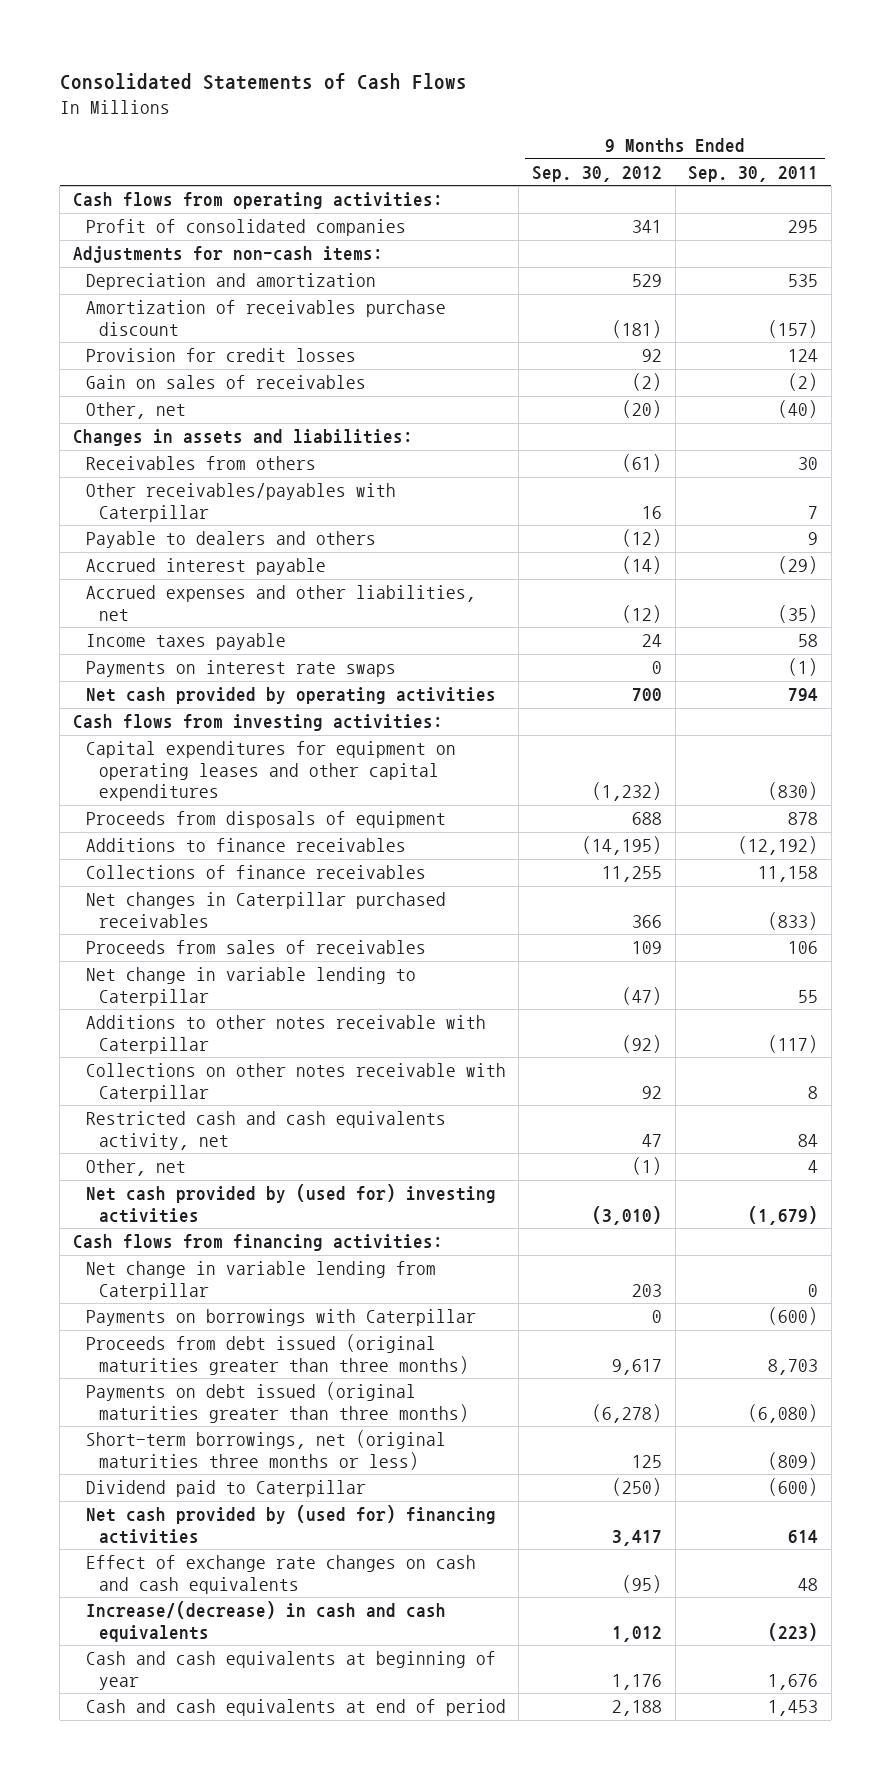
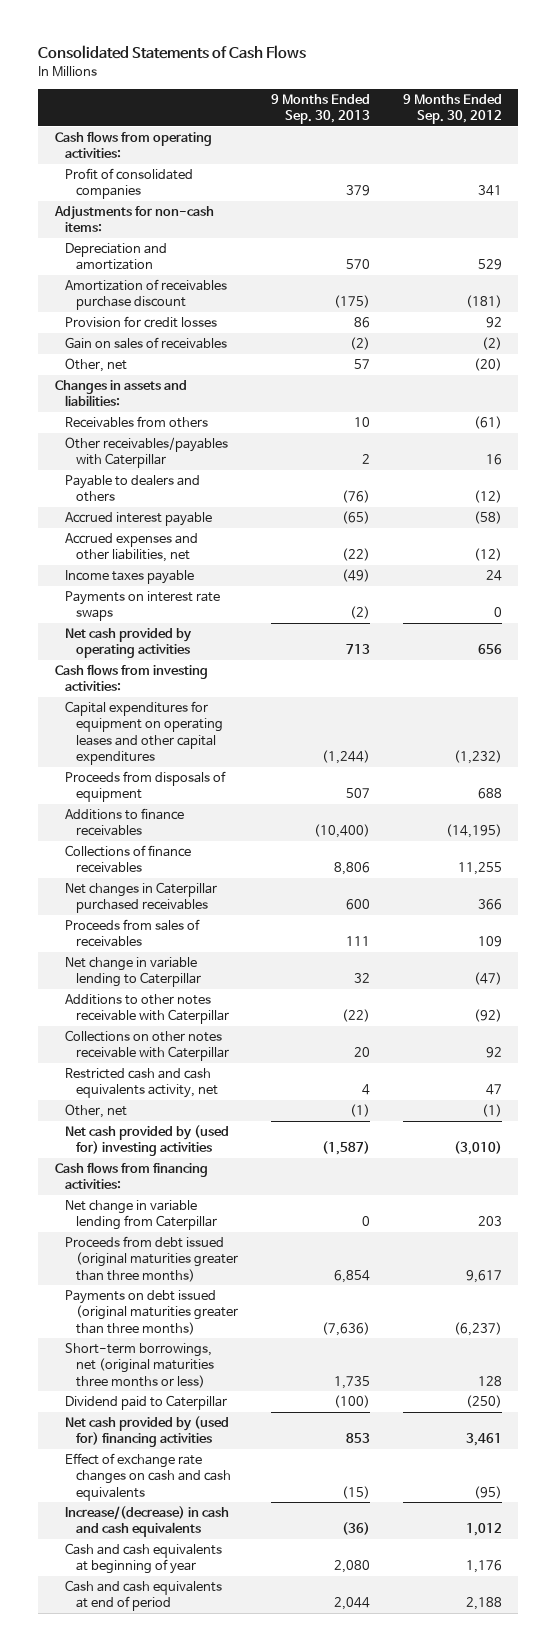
[688,165,819,182] Sep. 30, 2011 -> none
none -> [270,93,370,125] 9 Months Ended Sep. 30, 2013
[622,556,663,575] (14) -> [473,510,502,524] (58)
[632,688,663,702] 700 -> [477,644,502,655] 656
[85,1309,476,1327] Payments on borrowings with Caterpillar -> none
[592,1403,663,1423] (6,278) -> [453,1321,502,1336] (6,237)
[632,1454,663,1468] 125 -> [477,1375,502,1386] 128
[612,1529,663,1546] 3,417 -> [465,1433,502,1447] 3,461

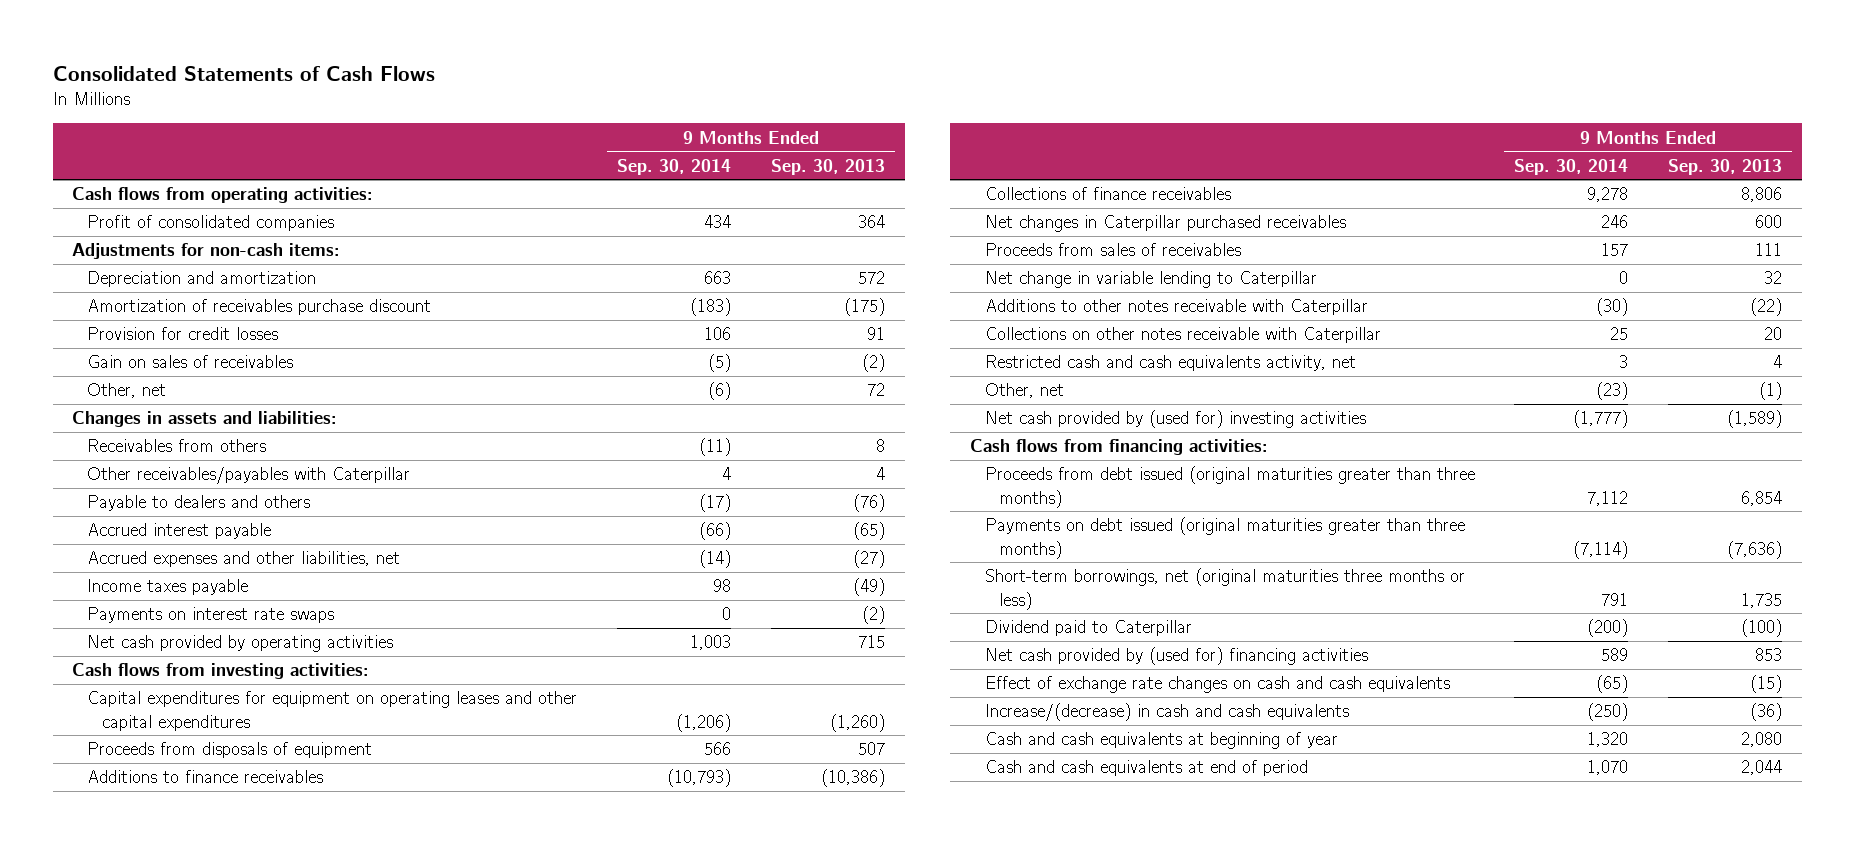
[402,93,502,125] 9 Months Ended Sep. 30, 2012 -> none
none -> [616,158,731,175] Sep. 30, 2014
[345,185,370,197] 379 -> [857,215,885,229] 364
[345,259,370,270] 570 -> [857,271,885,285] 572
[353,316,370,328] 86 -> [866,327,885,341] 91
[353,358,370,369] 57 -> [866,383,885,397] 72
[353,416,370,427] 10 -> [875,439,885,453] 8
[361,454,370,465] 2 -> [875,467,885,481] 4
[341,548,370,562] (22) -> [852,550,885,569] (27)
[345,644,370,655] 713 -> [857,635,885,649] 715
[321,750,370,765] (1,244) -> [829,713,885,732] (1,260)
[313,824,370,839] (10,400) -> [820,769,885,788] (10,386)
[321,1141,370,1156] (1,587) -> [1727,410,1783,429] (1,589)
[65,1199,217,1231] Net change in variable lending from Caterpillar -> none

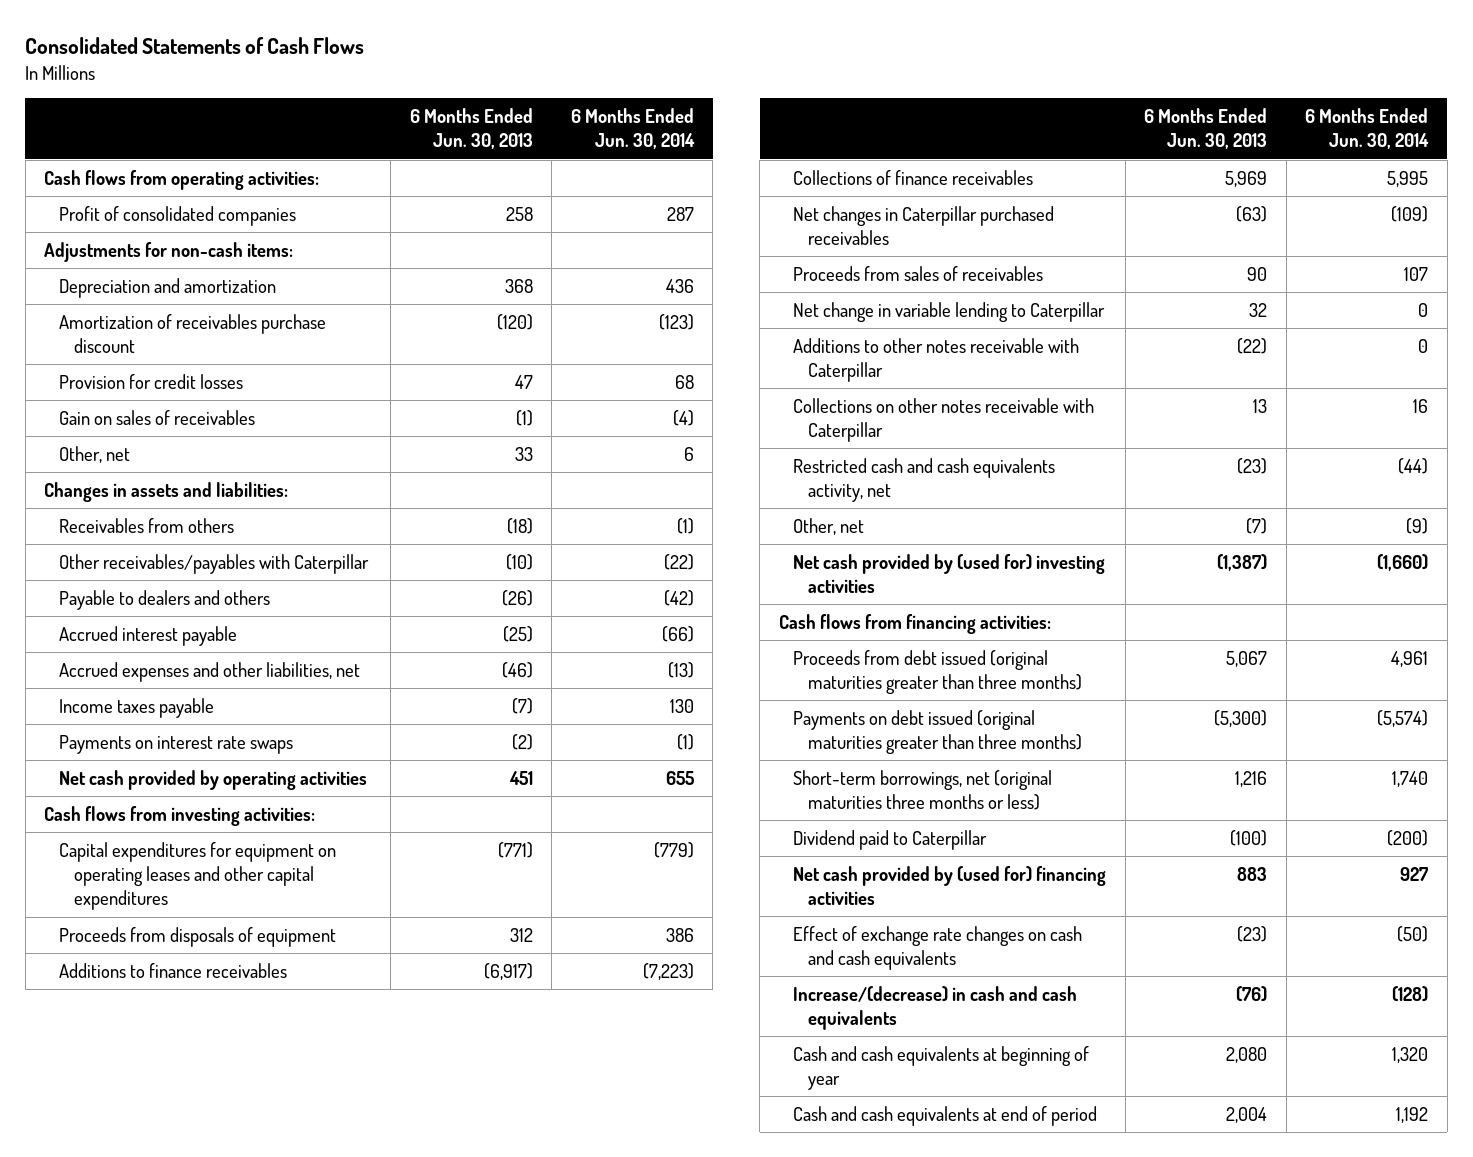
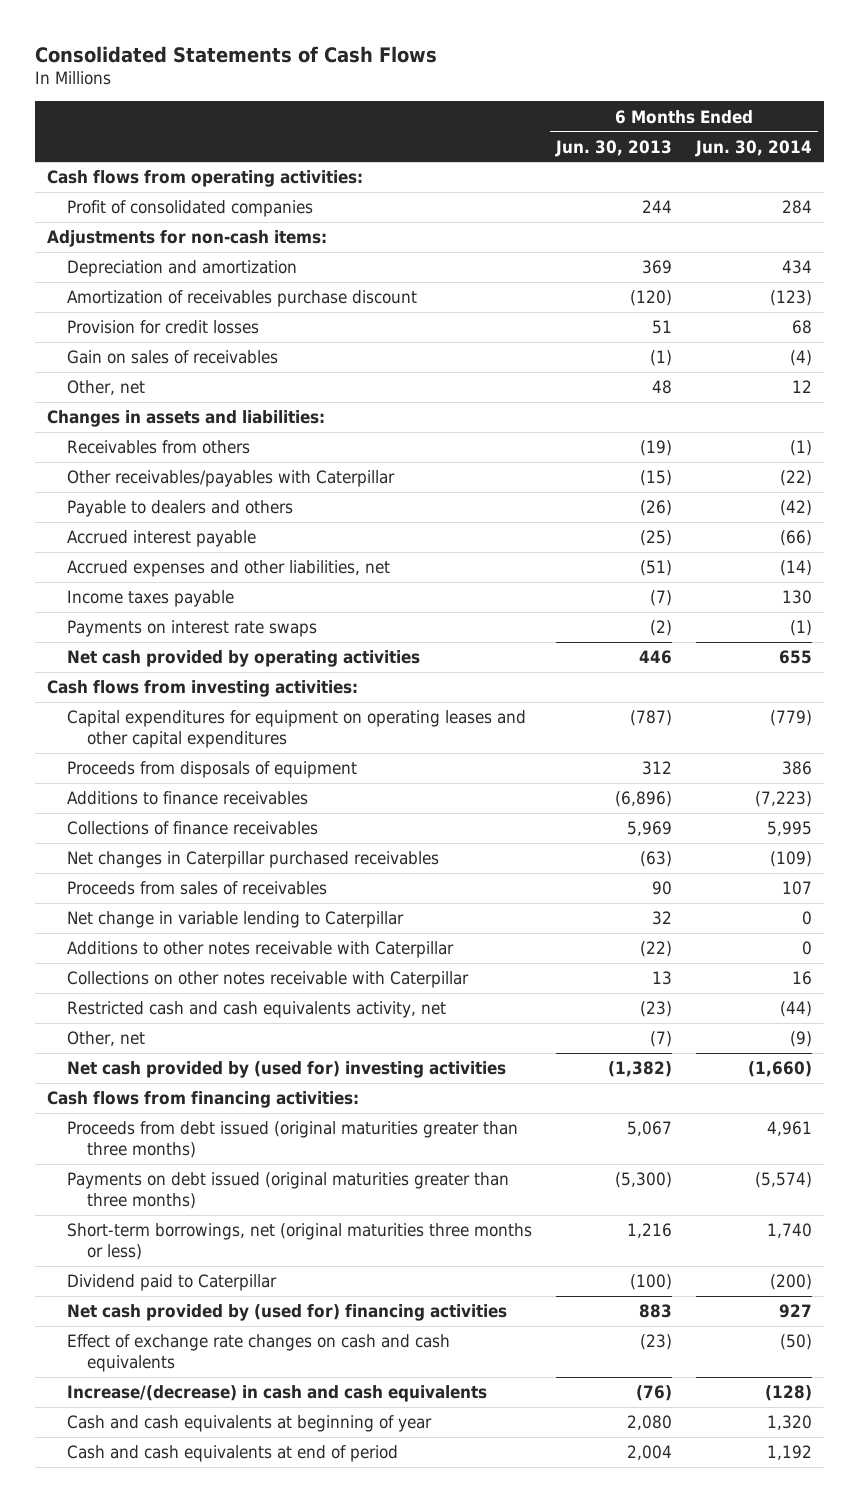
[505,206,533,221] 258 -> [641,200,672,214] 244
[666,206,694,221] 287 -> [781,200,812,215] 284
[504,278,533,293] 368 -> [641,260,672,275] 369
[665,278,694,293] 436 -> [781,260,812,275] 434
[514,374,533,389] 47 -> [651,320,672,335] 51
[514,446,533,461] 33 -> [651,380,672,395] 48
[683,446,694,461] 6 -> [791,380,812,394] 12
[506,517,533,534] (18) -> [639,440,672,457] (19)
[505,553,533,570] (10) -> [639,470,672,487] (15)
[501,661,533,678] (46) -> [639,560,672,577] (51)
[667,661,694,678] (13) -> [779,560,812,577] (14)
[508,770,533,785] 451 -> [638,650,672,665] 446
[497,841,533,858] (771) -> [629,710,672,727] (787)
[483,962,533,980] (6,917) -> [614,791,672,808] (6,896)
[1217,553,1268,571] (1,387) -> [607,1061,672,1078] (1,382)

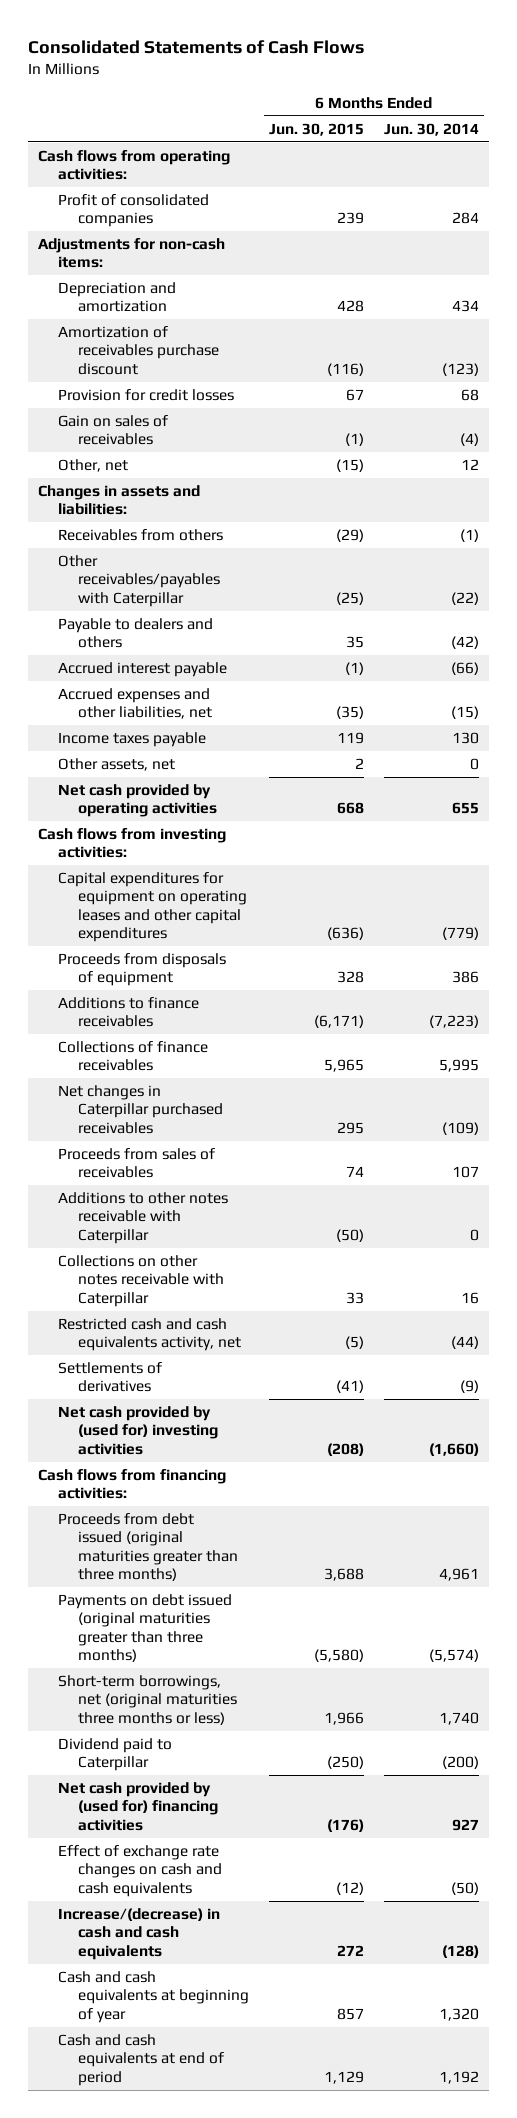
[554,139,672,157] Jun. 30, 2013 -> none
none -> [268,122,364,136] Jun. 30, 2015
[779,560,812,577] (14) -> [450,706,479,720] (15)
[67,620,318,638] Payments on interest rate swaps -> none
none -> [58,758,176,772] Other assets, net
[67,911,405,929] Net change in variable lending to Caterpillar -> none
[67,1031,146,1047] Other, net -> none
none -> [58,1362,163,1393] Settlements of derivatives

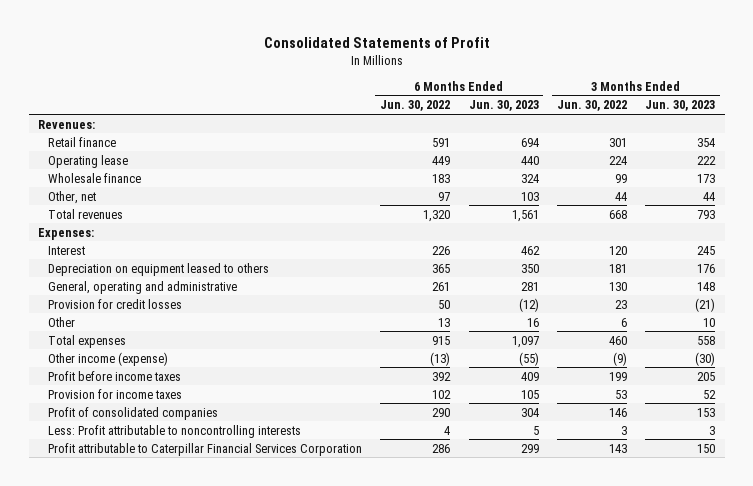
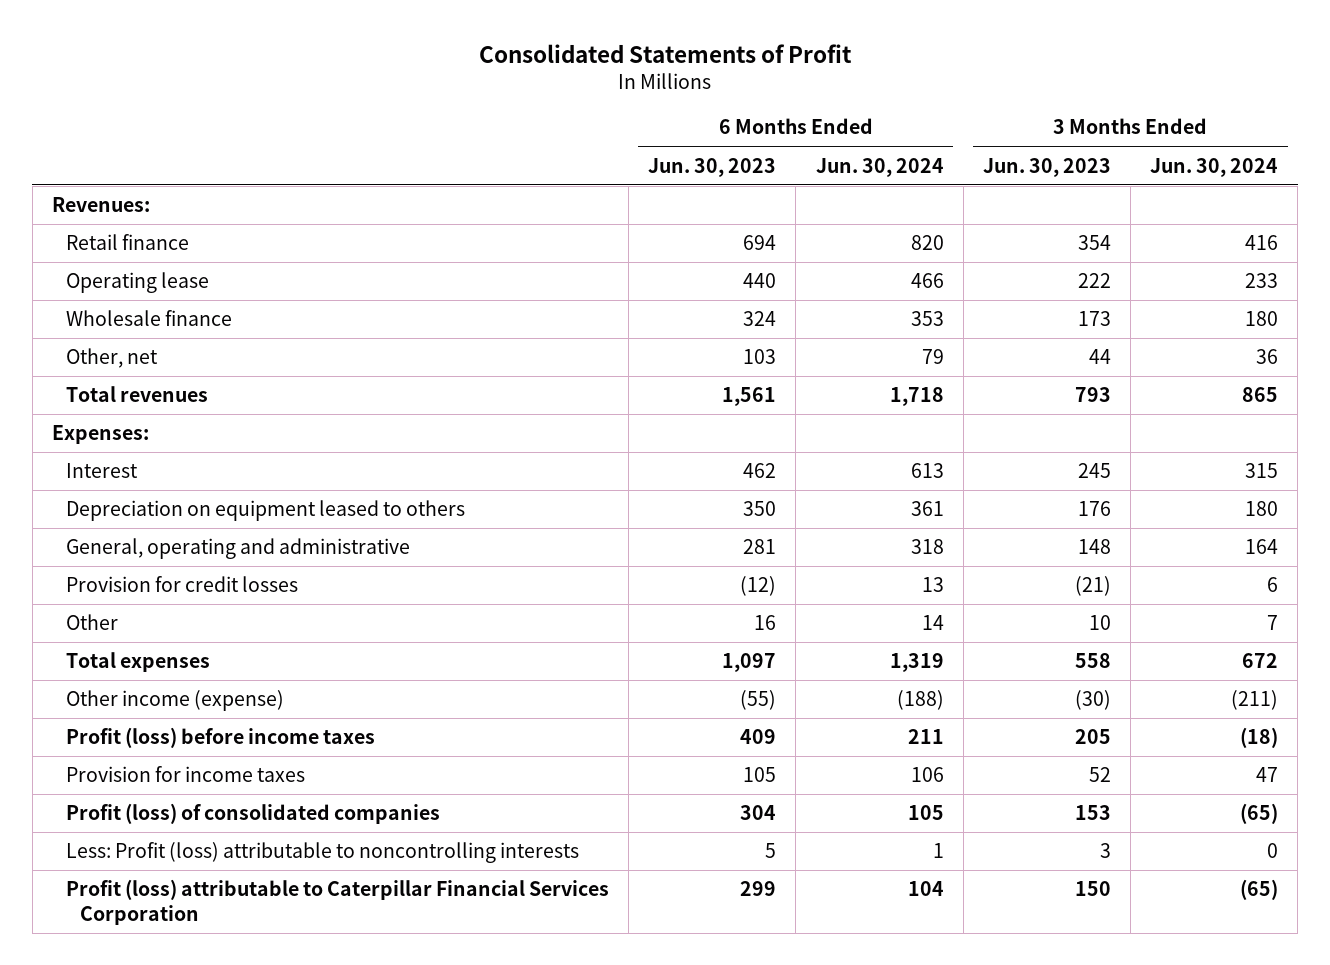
[380,100,451,112] Jun. 30, 2022 -> none
[556,100,627,112] Jun. 30, 2022 -> none
none -> [815,157,944,177] Jun. 30, 2024
none -> [1150,157,1279,177] Jun. 30, 2024
[47,370,181,381] Profit before income taxes -> [66,727,376,749] Profit (loss) before income taxes
[47,406,218,420] Profit of consolidated companies -> [66,803,441,825] Profit (loss) of consolidated companies
[47,424,301,438] Less: Profit attributable to noncontrolling interests -> [66,842,580,864] Less: Profit (loss) attributable to noncontrolling interests
[47,442,362,456] Profit attributable to Caterpillar Financial Services Corporation -> [66,879,610,926] Profit (loss) attributable to Caterpillar Financial Services Corporation

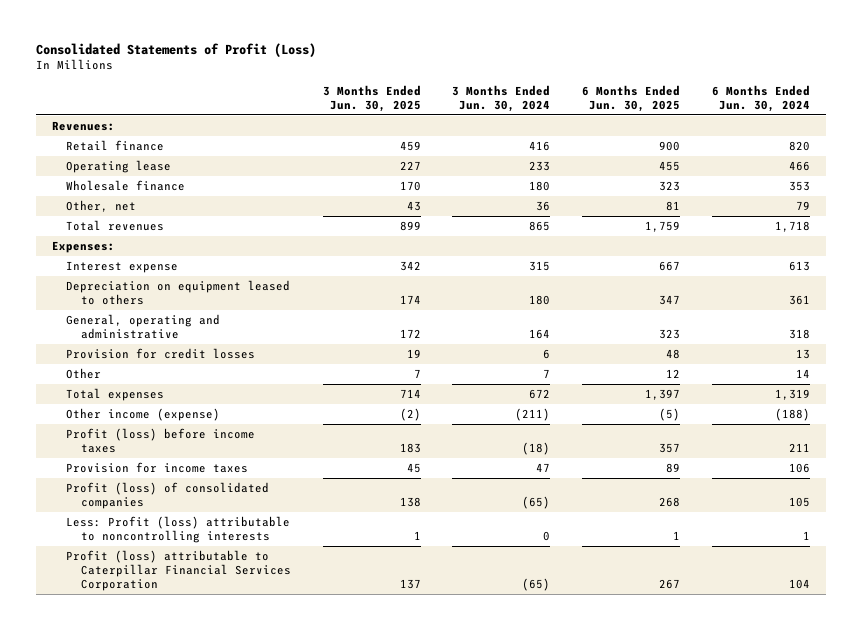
[479,43,853,63] Consolidated Statements of Profit -> [36,43,317,58] Consolidated Statements of Profit (Loss)
[648,157,777,177] Jun. 30, 2023 -> none
[982,157,1111,177] Jun. 30, 2023 -> none
none -> [322,84,421,113] 3 Months Ended Jun. 30, 2025
none -> [582,84,681,113] 6 Months Ended Jun. 30, 2025
[66,463,139,479] Interest -> [66,260,179,273] Interest expense

